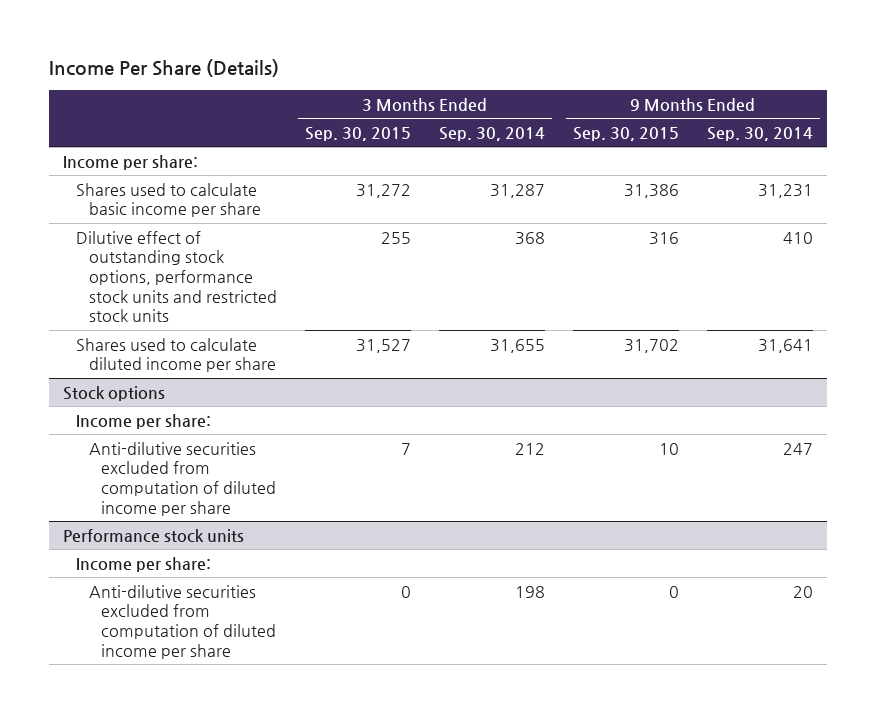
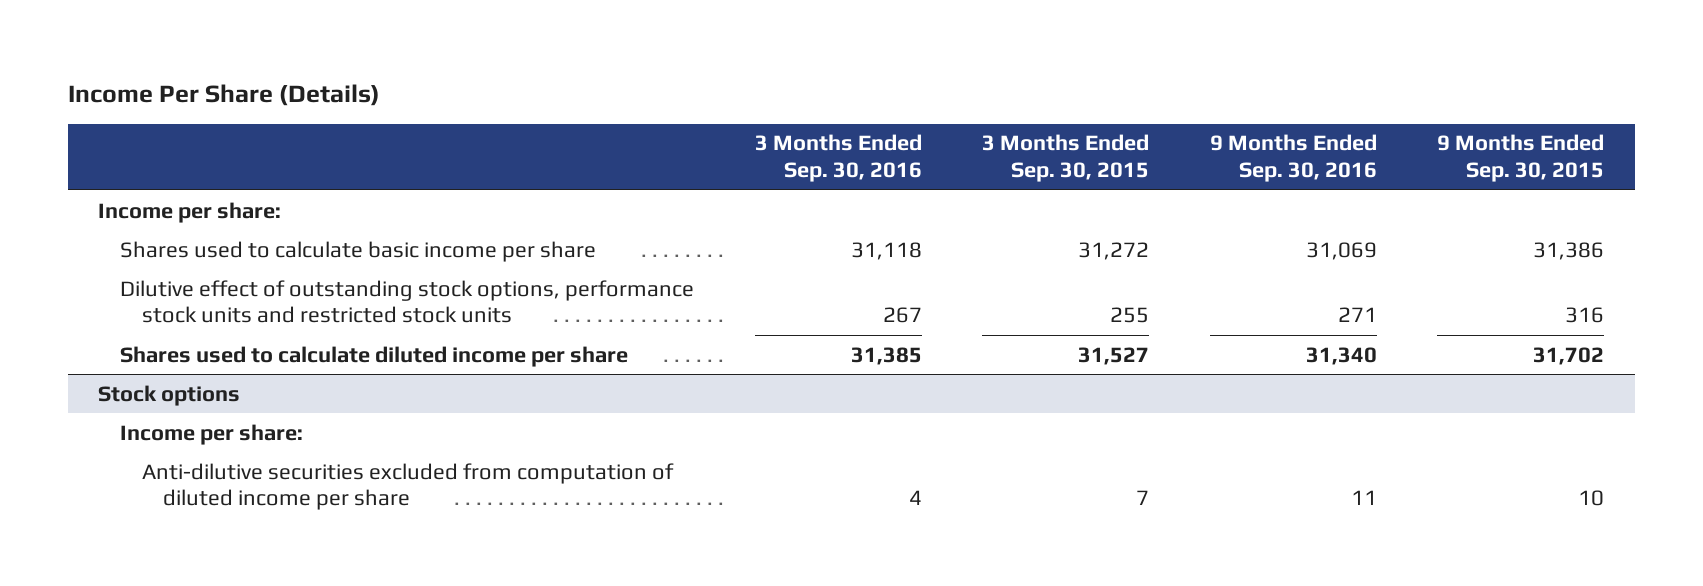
[438,126,545,141] Sep. 30, 2014 -> none
[706,126,813,141] Sep. 30, 2014 -> none
none -> [754,134,922,183] 3 Months Ended Sep. 30, 2016
none -> [1209,134,1377,183] 9 Months Ended Sep. 30, 2016
[63,528,245,543] Performance stock units -> none
[75,556,211,572] Income per share: -> none
[88,584,277,659] Anti-dilutive securities excluded from computation of diluted income per share -> none

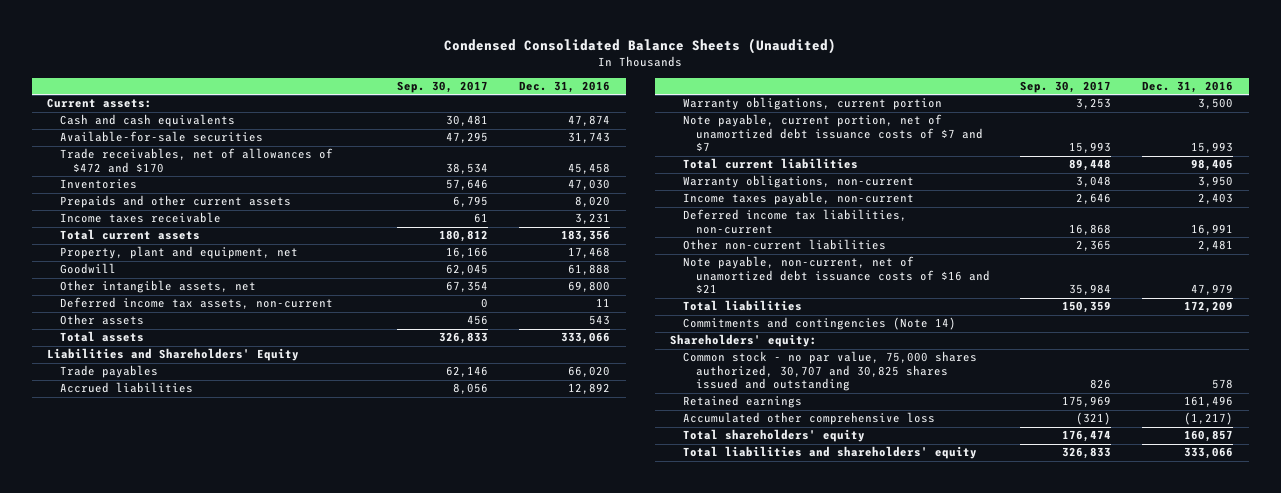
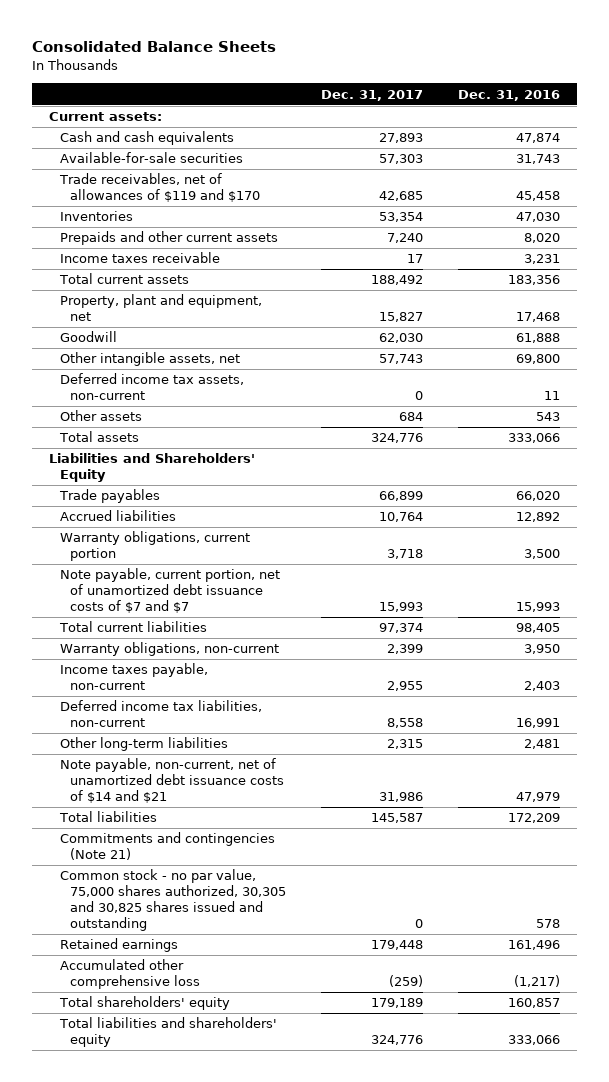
[444,38,837,55] Condensed Consolidated Balance Sheets (Unaudited) -> [31,41,276,53] Consolidated Balance Sheets
[397,81,489,94] Sep. 30, 2017 -> none
none -> [320,89,423,101] Dec. 31, 2017
[60,148,334,173] Trade receivables, net of allowances of $472 and $170 -> [58,173,260,203] Trade receivables, net of allowances of $119 and $170
[682,239,886,251] Other non-current liabilities -> [59,737,228,752] Other long-term liabilities
[682,256,990,294] Note payable, non-current, net of unamortized debt issuance costs of $16 and $21 -> [59,758,284,804] Note payable, non-current, net of unamortized debt issuance costs of $14 and $21
[670,334,818,348] Shareholders' equity: -> none
[682,317,956,331] Commitments and contingencies (Note 14) -> [59,832,275,861] Commitments and contingencies (Note 21)
[682,351,977,392] Common stock - no par value, 75,000 shares authorized, 30,707 and 30,825 shares issued and outstanding -> [59,869,286,932] Common stock - no par value, 75,000 shares authorized, 30,305 and 30,825 shares issued and outstanding

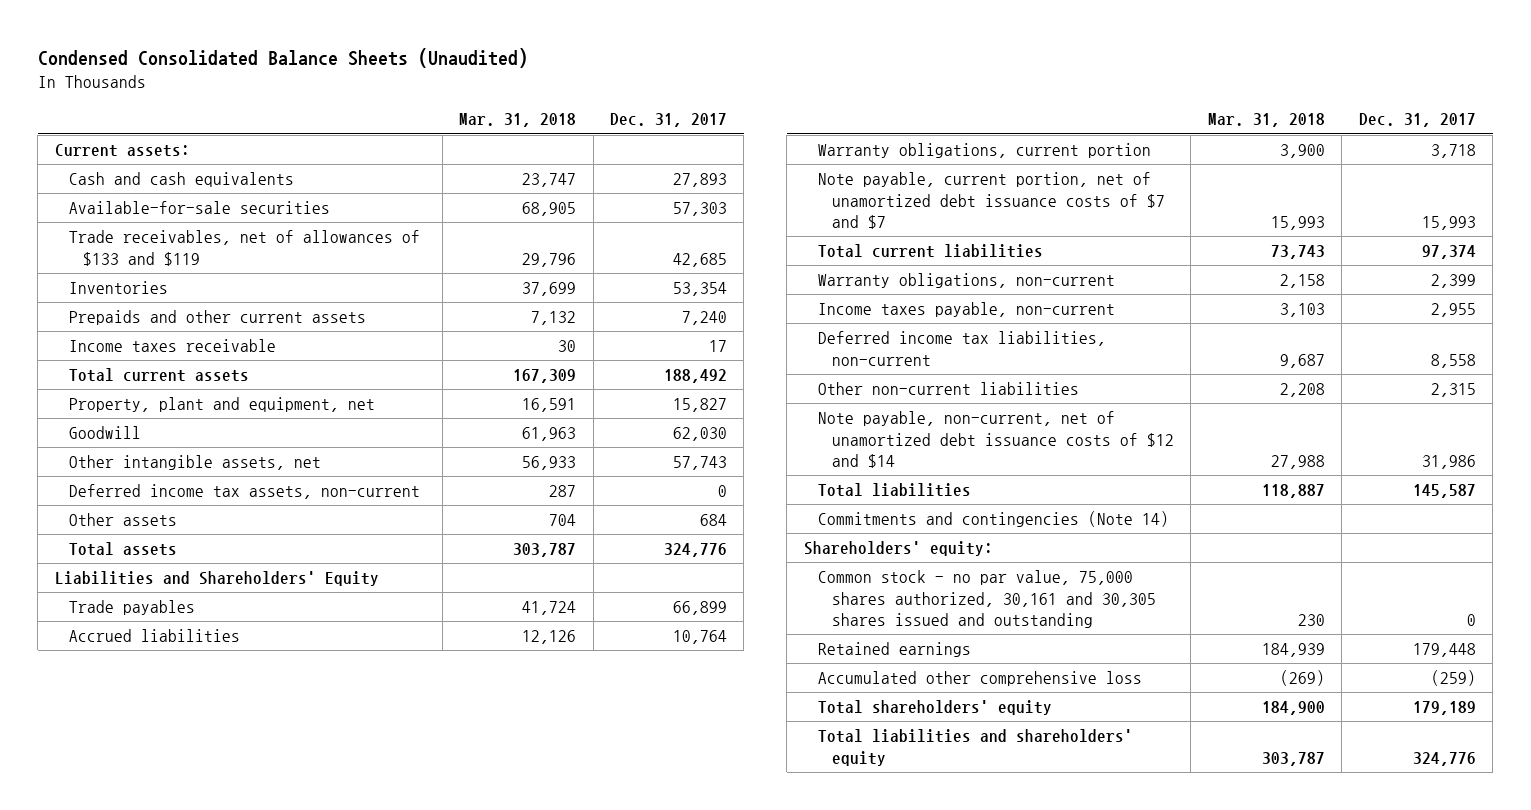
[31,41,276,53] Consolidated Balance Sheets -> [37,48,528,69] Condensed Consolidated Balance Sheets (Unaudited)
[457,89,560,101] Dec. 31, 2016 -> none
none -> [459,113,577,128] Mar. 31, 2018
[58,173,260,203] Trade receivables, net of allowances of $119 and $170 -> [68,230,420,266] Trade receivables, net of allowances of $133 and $119
[59,737,228,752] Other long-term liabilities -> [817,382,1079,396] Other non-current liabilities
[59,758,284,804] Note payable, non-current, net of unamortized debt issuance costs of $14 and $21 -> [817,411,1174,468] Note payable, non-current, net of unamortized debt issuance costs of $12 and $14
[59,832,275,861] Commitments and contingencies (Note 21) -> [817,511,1169,528] Commitments and contingencies (Note 14)
none -> [803,541,993,557] Shareholders' equity:
[59,869,286,932] Common stock - no par value, 75,000 shares authorized, 30,305 and 30,825 shares issued and outstanding -> [817,570,1156,628] Common stock - no par value, 75,000 shares authorized, 30,161 and 30,305 shares issued and outstanding

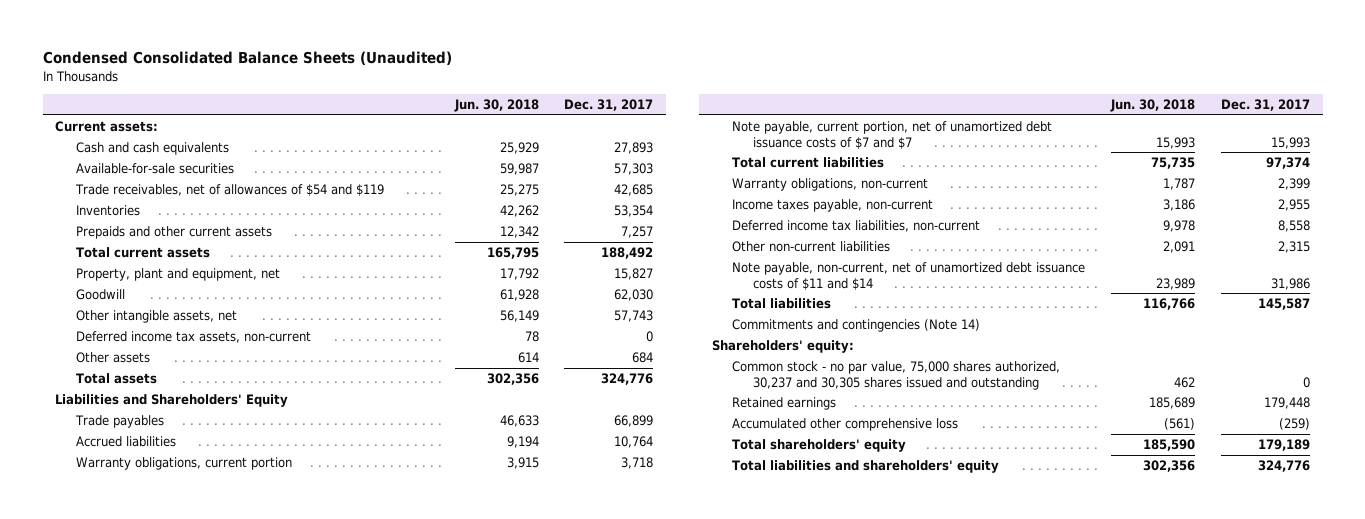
[459,113,577,128] Mar. 31, 2018 -> none
none -> [453,99,539,113] Jun. 30, 2018
[68,230,420,266] Trade receivables, net of allowances of $133 and $119 -> [74,184,384,197] Trade receivables, net of allowances of $54 and $119
[68,339,276,353] Income taxes receivable -> none
[681,311,727,326] 7,240 -> [621,226,654,239] 7,257
[817,411,1174,468] Note payable, non-current, net of unamortized debt issuance costs of $12 and $14 -> [732,262,1086,290] Note payable, non-current, net of unamortized debt issuance costs of $11 and $14
[817,570,1156,628] Common stock - no par value, 75,000 shares authorized, 30,161 and 30,305 shares issued and outstanding -> [732,361,1061,390] Common stock - no par value, 75,000 shares authorized, 30,237 and 30,305 shares issued and outstanding

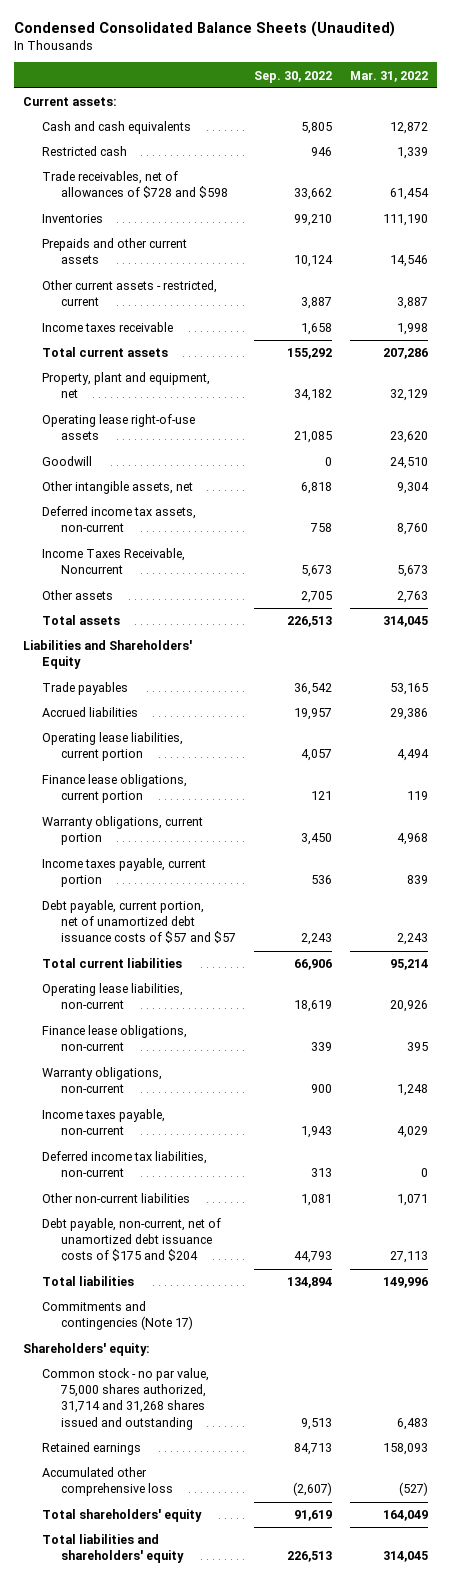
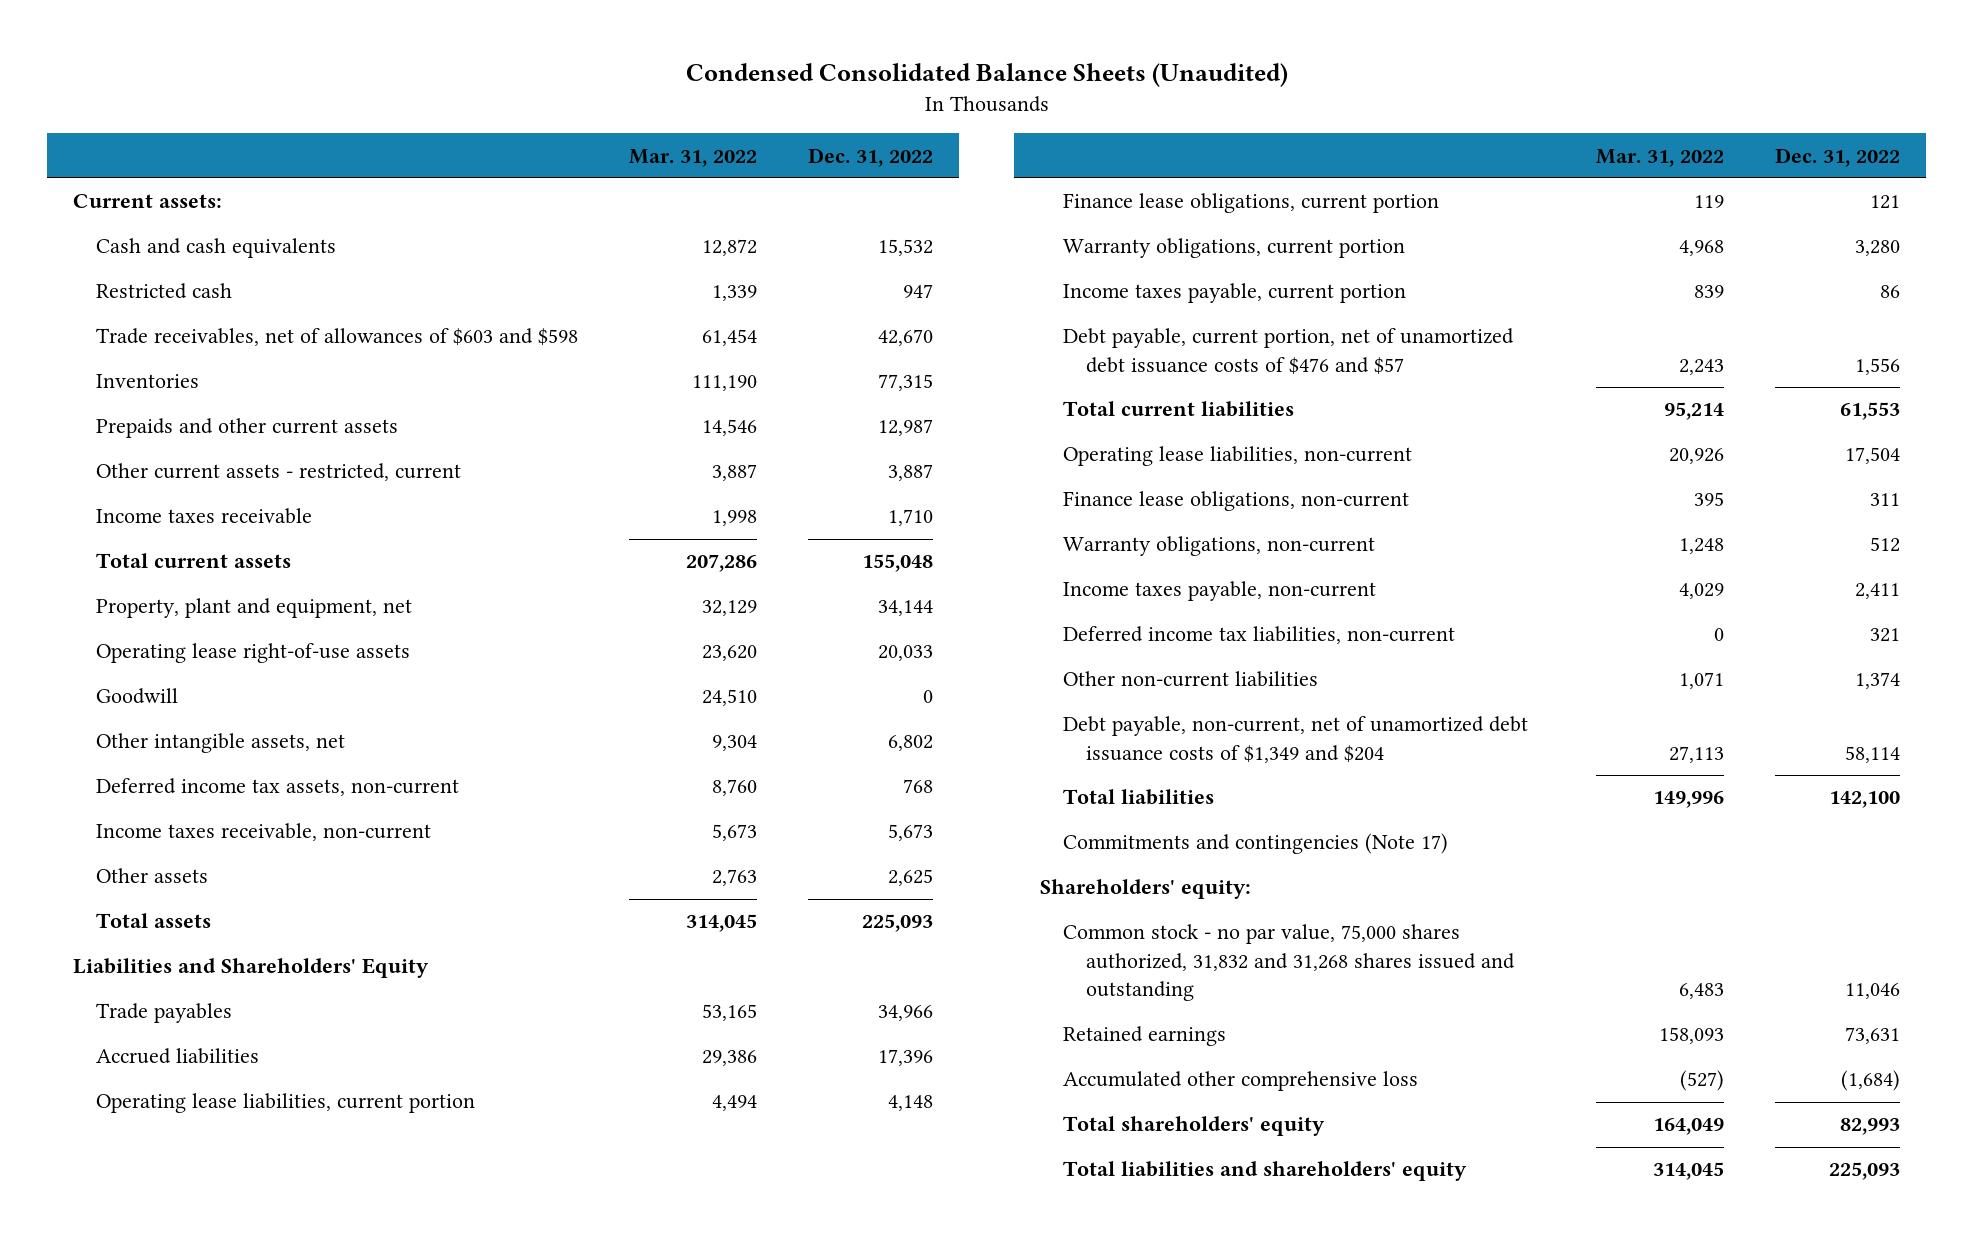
[253,70,332,83] Sep. 30, 2022 -> none
none -> [808,147,934,167] Dec. 31, 2022
[41,171,228,199] Trade receivables, net of allowances of $728 and $598 -> [95,328,578,347] Trade receivables, net of allowances of $603 and $598
[41,548,185,575] Income Taxes Receivable, Noncurrent -> [95,823,431,842] Income taxes receivable, non-current
[41,900,236,944] Debt payable, current portion, net of unamortized debt issuance costs of $57 and $57 -> [1062,328,1514,374] Debt payable, current portion, net of unamortized debt issuance costs of $476 and $57
[41,1218,221,1262] Debt payable, non-current, net of unamortized debt issuance costs of $175 and $204 -> [1062,716,1528,763] Debt payable, non-current, net of unamortized debt issuance costs of $1,349 and $204
[41,1368,209,1430] Common stock - no par value, 75,000 shares authorized, 31,714 and 31,268 shares issued and outstanding -> [1062,924,1516,1002] Common stock - no par value, 75,000 shares authorized, 31,832 and 31,268 shares issued and outstanding

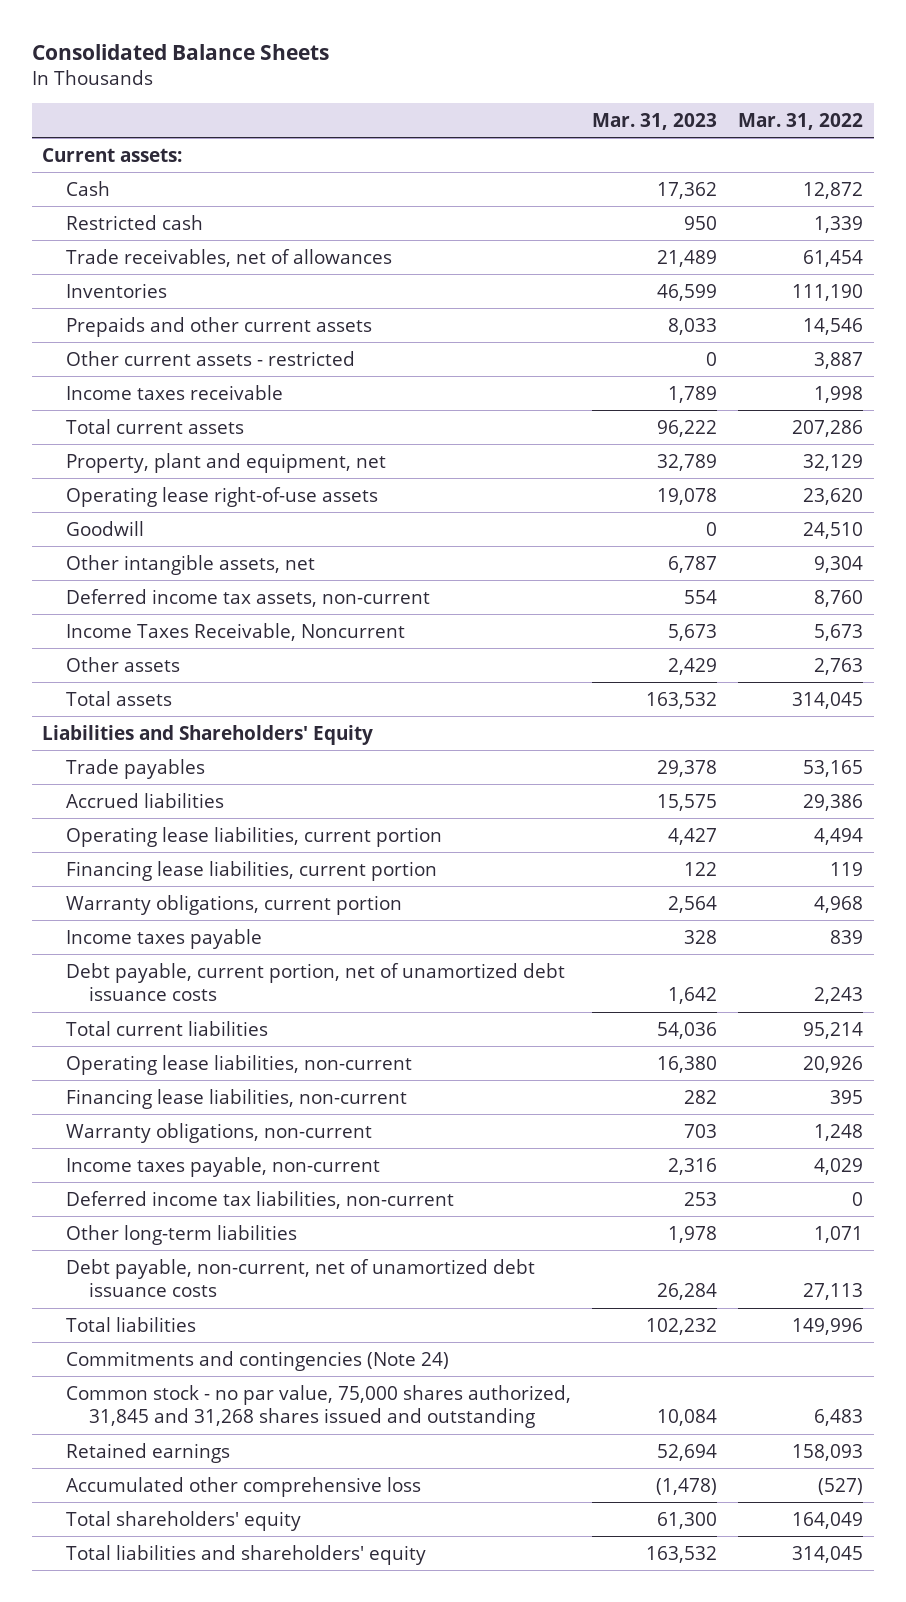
[685,63,1288,88] Condensed Consolidated Balance Sheets (Unaudited) -> [31,44,329,61] Consolidated Balance Sheets
[808,147,934,167] Dec. 31, 2022 -> none
none -> [592,112,718,130] Mar. 31, 2023
[95,238,336,259] Cash and cash equivalents -> [65,180,110,196] Cash
[95,328,578,347] Trade receivables, net of allowances of $603 and $598 -> [65,248,392,267] Trade receivables, net of allowances
[95,463,461,482] Other current assets - restricted, current -> [65,350,355,366] Other current assets - restricted
[95,823,431,842] Income taxes receivable, non-current -> [65,622,405,641] Income Taxes Receivable, Noncurrent
[1062,193,1439,214] Finance lease obligations, current portion -> [65,860,437,881] Financing lease liabilities, current portion
[1062,283,1406,304] Income taxes payable, current portion -> [65,928,262,949] Income taxes payable
[1062,328,1514,374] Debt payable, current portion, net of unamortized debt issuance costs of $476 and $57 -> [65,962,565,1002] Debt payable, current portion, net of unamortized debt issuance costs
[1062,491,1409,512] Finance lease obligations, non-current -> [65,1088,407,1109] Financing lease liabilities, non-current
[1062,671,1318,688] Other non-current liabilities -> [65,1224,297,1245] Other long-term liabilities
[1062,716,1528,763] Debt payable, non-current, net of unamortized debt issuance costs of $1,349 and $204 -> [65,1258,535,1298] Debt payable, non-current, net of unamortized debt issuance costs
[1039,879,1251,900] Shareholders' equity: -> none
[1062,833,1448,855] Commitments and contingencies (Note 17) -> [65,1350,449,1371] Commitments and contingencies (Note 24)
[1062,924,1516,1002] Common stock - no par value, 75,000 shares authorized, 31,832 and 31,268 shares issued and outstanding -> [65,1384,571,1429] Common stock - no par value, 75,000 shares authorized, 31,845 and 31,268 shares issued and outstanding

